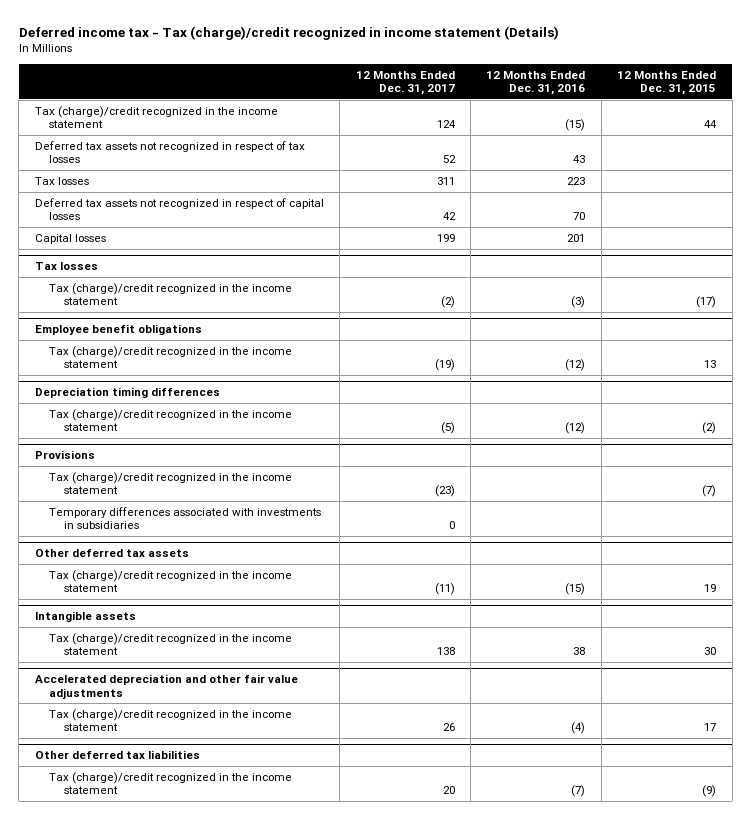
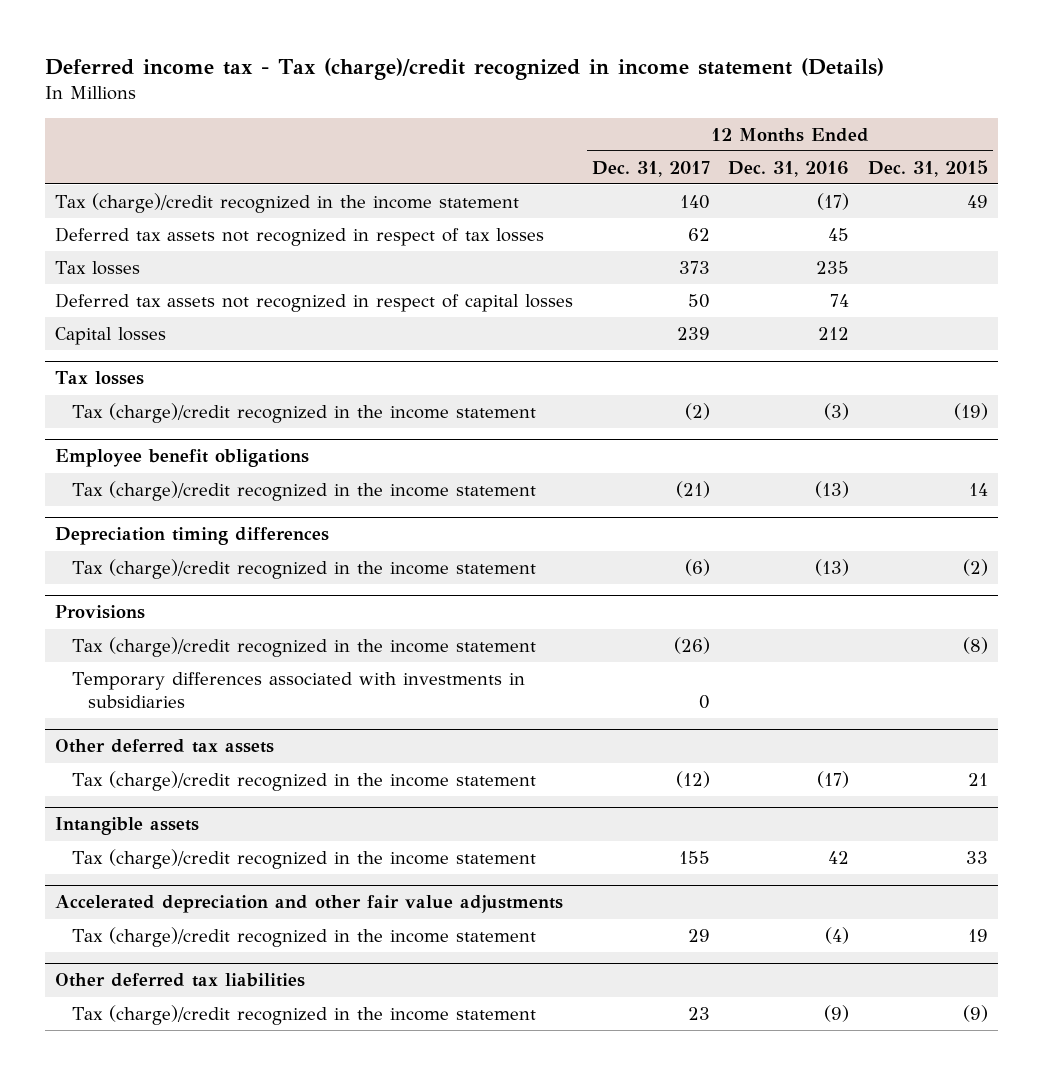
[436,120,456,129] 124 -> [679,194,710,209] 140
[565,119,586,132] (15) -> [817,192,850,210] (17)
[704,120,718,129] 44 -> [967,194,989,208] 49
[442,155,456,164] 52 -> [687,227,710,241] 62
[573,155,586,164] 43 -> [828,227,850,241] 45
[436,176,455,185] 311 -> [678,260,710,274] 373
[567,176,586,185] 223 -> [816,260,850,274] 235
[442,212,456,221] 42 -> [687,293,710,308] 50
[573,212,586,221] 70 -> [830,293,850,307] 74
[436,233,455,242] 199 -> [676,326,710,340] 239
[567,233,586,242] 201 -> [818,326,850,340] 212
[696,296,717,309] (17) -> [954,402,989,420] (19)
[434,359,455,372] (19) -> [675,480,710,498] (21)
[565,359,586,372] (12) -> [815,480,850,498] (13)
[704,360,717,369] 13 -> [969,482,989,496] 14
[440,422,455,435] (5) -> [684,558,710,576] (6)
[565,422,586,435] (12) -> [815,558,850,576] (13)
[434,485,455,498] (23) -> [673,636,710,654] (26)
[702,485,717,498] (7) -> [963,636,989,654] (8)
[434,583,455,596] (11) -> [675,770,710,788] (12)
[565,583,586,596] (15) -> [817,770,850,788] (17)
[704,584,717,593] 19 -> [968,772,989,786] 21
[436,647,455,656] 138 -> [678,850,710,864] 155
[573,647,586,656] 38 -> [828,850,850,864] 42
[704,647,717,656] 30 -> [966,850,989,864] 33
[442,723,455,732] 26 -> [687,928,710,942] 29
[704,723,717,732] 17 -> [968,928,989,942] 19
[442,786,455,795] 20 -> [687,1006,710,1020] 23
[571,785,586,798] (7) -> [824,1004,850,1022] (9)

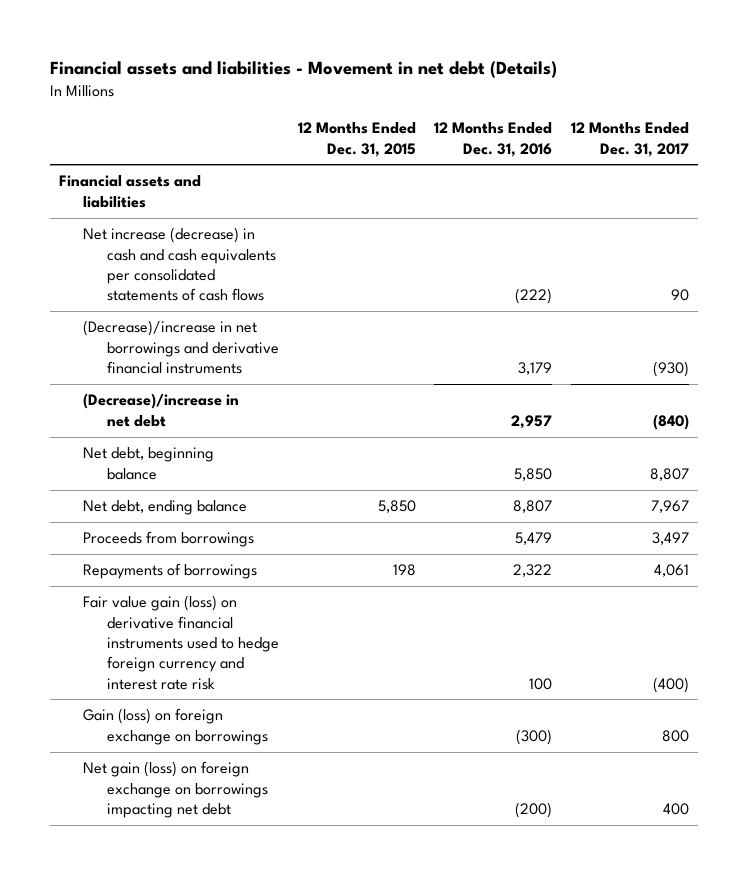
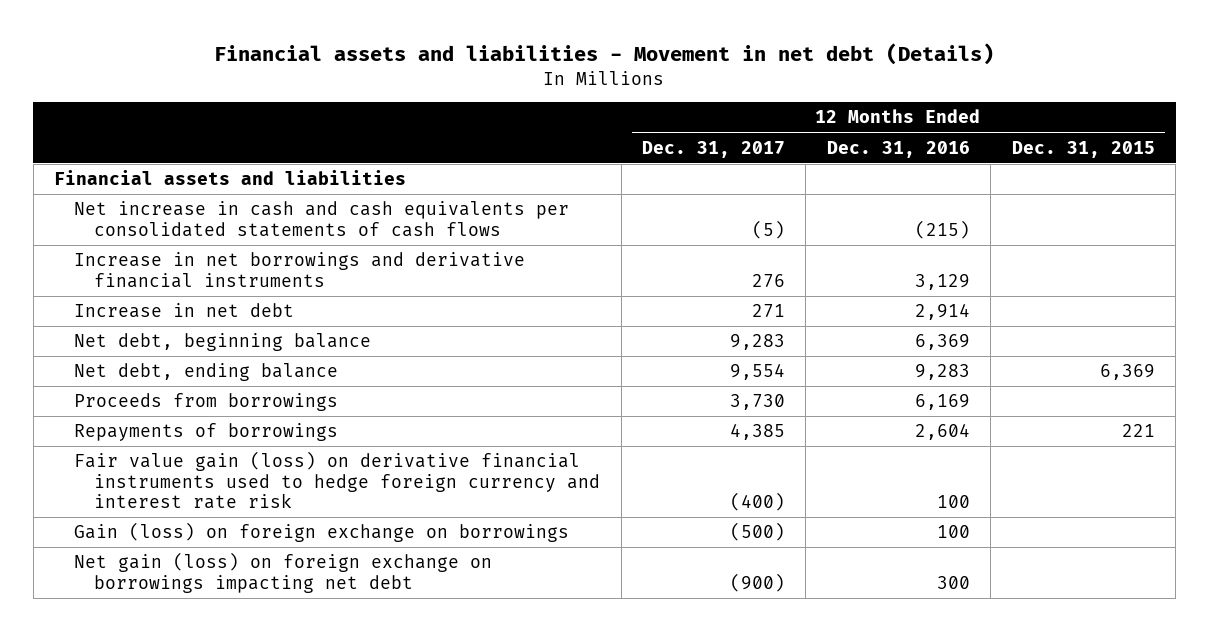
[83,227,277,302] Net increase (decrease) in cash and cash equivalents per consolidated statements of cash flows -> [74,201,570,237] Net increase in cash and cash equivalents per consolidated statements of cash flows
[515,288,553,305] (222) -> [914,219,970,239] (215)
[670,289,689,302] 90 -> [751,219,785,239] (5)
[83,320,280,374] (Decrease)/increase in net borrowings and derivative financial instruments -> [74,252,526,288] Increase in net borrowings and derivative financial instruments
[518,361,553,375] 3,179 -> [914,273,970,290] 3,129
[652,360,689,377] (930) -> [751,273,785,287] 276
[83,393,240,427] (Decrease)/increase in net debt -> [74,303,295,319] Increase in net debt
[511,414,553,429] 2,957 -> [914,303,970,321] 2,914
[652,413,689,430] (840) -> [751,304,785,318] 271
[514,467,553,481] 5,850 -> [914,334,970,351] 6,369
[649,467,689,481] 8,807 -> [729,334,785,351] 9,283
[377,500,416,514] 5,850 -> [1099,364,1155,381] 6,369
[513,500,553,514] 8,807 -> [914,364,970,381] 9,283
[650,500,689,514] 7,967 -> [729,363,785,381] 9,554
[515,532,553,546] 5,479 -> [914,394,970,411] 6,169
[651,532,689,546] 3,497 -> [729,394,785,411] 3,730
[392,564,416,577] 198 -> [1121,424,1155,438] 221
[513,564,553,578] 2,322 -> [914,423,970,441] 2,604
[653,564,689,578] 4,061 -> [729,423,785,441] 4,385
[516,728,553,745] (300) -> [936,525,970,539] 100
[661,729,689,742] 800 -> [729,522,785,542] (500)
[515,801,553,818] (200) -> [936,575,970,589] 300
[662,802,689,815] 400 -> [729,572,785,592] (900)

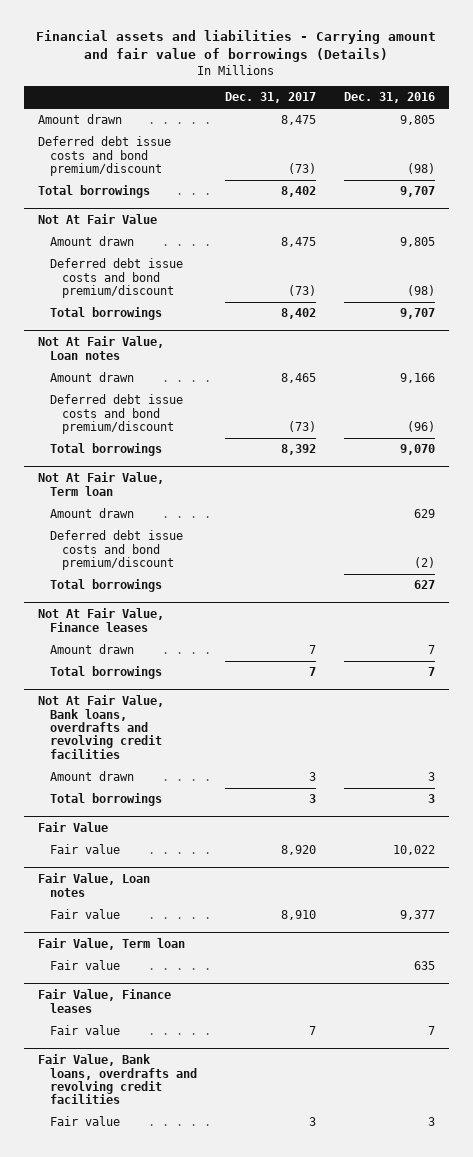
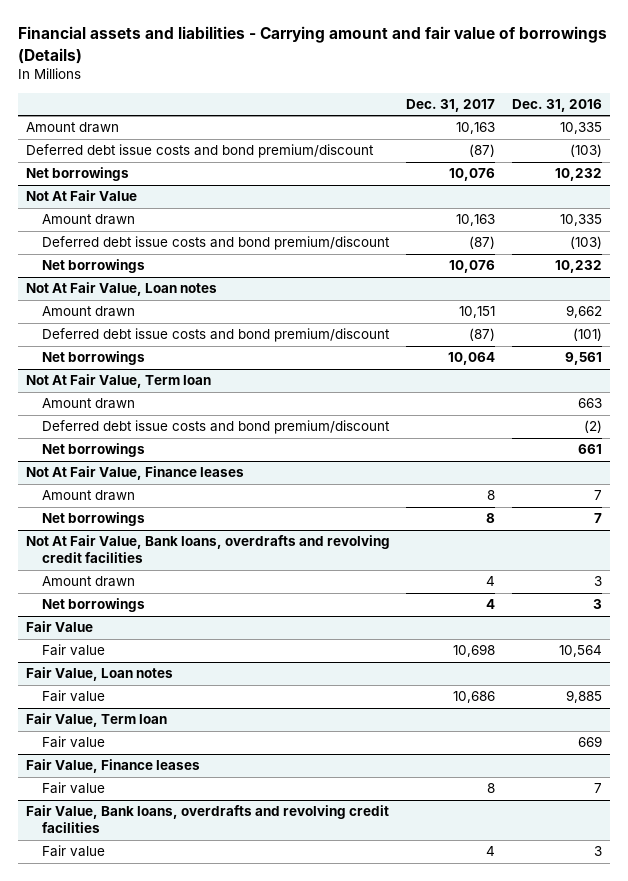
[281,115,317,126] 8,475 -> [456,122,496,135] 10,163
[400,115,436,126] 9,805 -> [559,122,602,135] 10,335
[288,163,317,175] (73) -> [469,144,496,158] (87)
[407,163,436,175] (98) -> [569,144,602,158] (103)
[37,185,150,199] Total borrowings -> [26,167,130,182] Net borrowings
[281,186,317,198] 8,402 -> [449,168,496,182] 10,076
[400,186,436,198] 9,707 -> [554,168,602,182] 10,232
[281,237,317,248] 8,475 -> [456,214,496,227] 10,163
[400,237,436,248] 9,805 -> [559,214,602,227] 10,335
[288,285,317,297] (73) -> [469,236,496,250] (87)
[407,285,436,297] (98) -> [569,236,602,250] (103)
[50,307,163,321] Total borrowings -> [42,259,146,274] Net borrowings
[281,308,317,320] 8,402 -> [449,260,496,274] 10,076
[400,308,436,320] 9,707 -> [554,260,602,274] 10,232
[281,373,317,384] 8,465 -> [459,306,496,319] 10,151
[400,373,436,384] 9,166 -> [565,305,602,319] 9,662
[288,421,317,433] (73) -> [469,328,496,342] (87)
[407,421,436,433] (96) -> [572,328,602,342] (101)
[50,443,163,457] Total borrowings -> [42,351,146,366] Net borrowings
[281,444,317,456] 8,392 -> [448,352,496,366] 10,064
[400,444,436,456] 9,070 -> [564,352,602,366] 9,561
[414,509,436,519] 629 -> [577,398,602,409] 663
[50,579,163,593] Total borrowings -> [42,443,146,458] Net borrowings
[414,580,436,590] 627 -> [577,444,602,455] 661
[309,645,317,655] 7 -> [487,490,496,501] 8
[50,666,163,680] Total borrowings -> [42,512,146,527] Net borrowings
[309,667,317,677] 7 -> [486,513,496,524] 8
[309,772,317,782] 3 -> [486,576,496,587] 4
[50,793,163,807] Total borrowings -> [42,598,146,613] Net borrowings
[309,794,317,804] 3 -> [486,599,496,610] 4
[281,845,317,856] 8,920 -> [453,644,496,658] 10,698
[393,845,436,856] 10,022 -> [558,645,602,658] 10,564
[281,910,317,921] 8,910 -> [453,691,496,704] 10,686
[400,910,436,921] 9,377 -> [565,690,602,704] 9,885
[414,961,436,971] 635 -> [577,736,602,748] 669
[309,1026,317,1036] 7 -> [487,783,496,794] 8
[309,1117,317,1127] 3 -> [486,846,496,857] 4

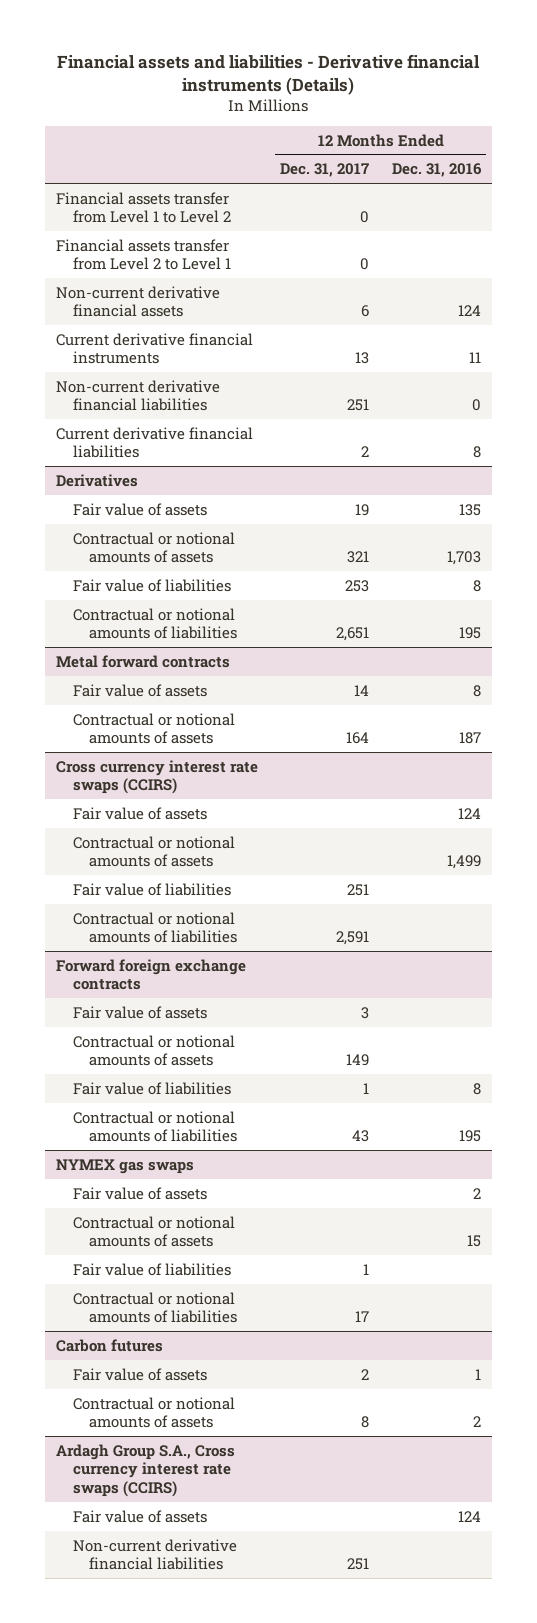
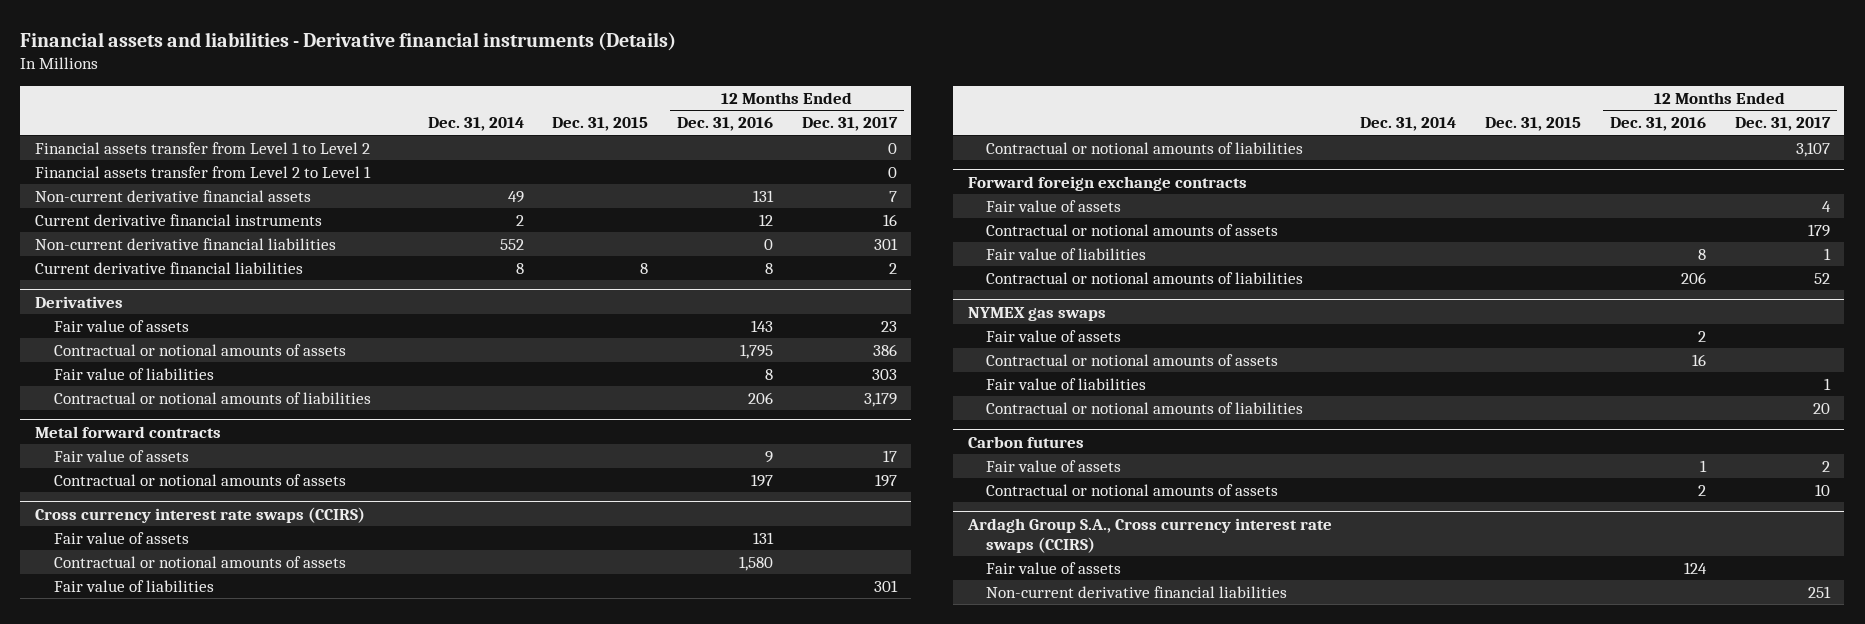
none -> [427,117,524,132] Dec. 31, 2014
none -> [552,117,649,132] Dec. 31, 2015
[361,305,370,318] 6 -> [888,190,897,202] 7
[457,305,481,317] 124 -> [753,189,775,202] 131
[355,352,370,365] 13 -> [882,213,897,226] 16
[468,352,481,364] 11 -> [759,213,774,226] 12
[347,399,370,412] 251 -> [873,237,898,250] 301
[355,503,370,516] 19 -> [880,320,897,332] 23
[458,503,481,516] 135 -> [751,319,774,332] 143
[347,551,370,564] 321 -> [872,343,897,356] 386
[446,551,481,566] 1,703 -> [740,343,774,359] 1,795
[345,579,370,592] 253 -> [871,368,897,380] 303
[336,627,370,642] 2,651 -> [863,391,897,407] 3,179
[458,627,481,640] 195 -> [748,391,774,404] 206
[354,684,370,696] 14 -> [882,449,897,462] 17
[472,684,481,697] 8 -> [765,450,774,463] 9
[346,732,370,745] 164 -> [874,473,897,487] 197
[458,732,481,745] 187 -> [751,473,774,487] 197
[457,807,481,819] 124 -> [753,531,775,544] 131
[446,855,481,870] 1,499 -> [739,555,774,571] 1,580
[347,883,370,896] 251 -> [873,579,898,592] 301
[336,931,370,946] 2,591 -> [1795,141,1830,157] 3,107
[361,1006,370,1019] 3 -> [1821,200,1831,212] 4
[346,1054,370,1067] 149 -> [1807,223,1830,237] 179
[352,1130,370,1143] 43 -> [1813,272,1830,284] 52
[458,1130,481,1143] 195 -> [1680,271,1706,284] 206
[466,1235,481,1248] 15 -> [1691,353,1706,366] 16
[355,1311,370,1323] 17 -> [1812,402,1830,414] 20
[361,1416,370,1429] 8 -> [1814,483,1830,496] 10

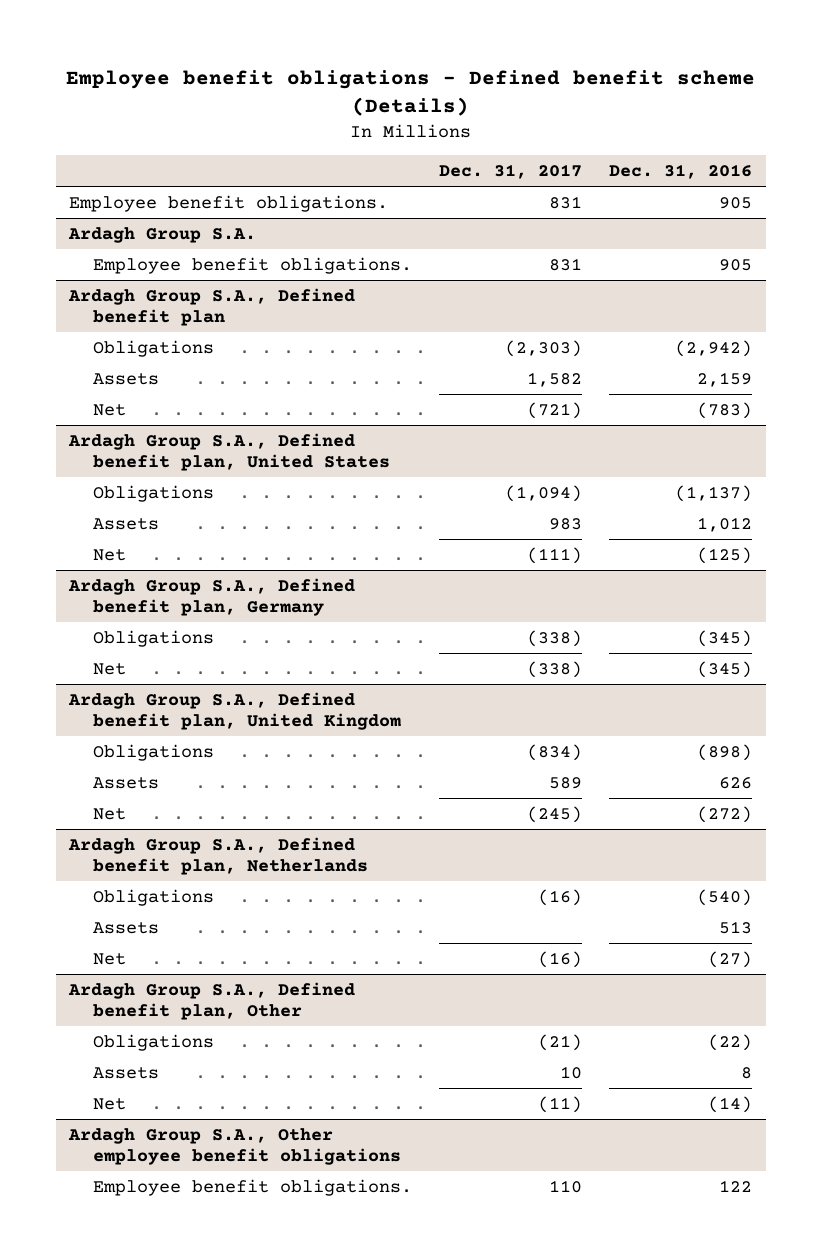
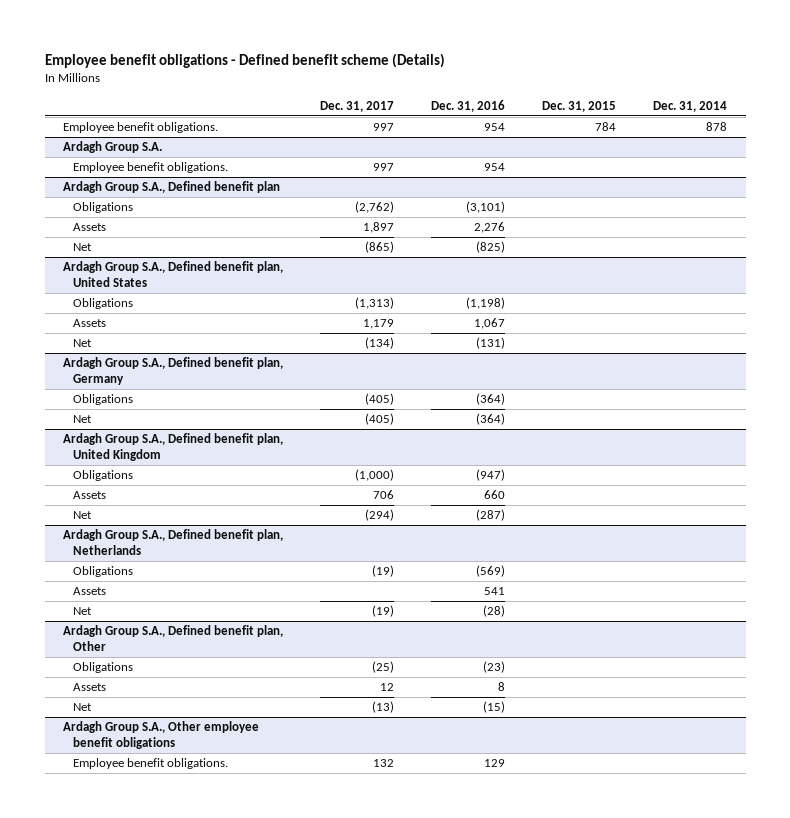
none -> [542,100,617,112] Dec. 31, 2015
none -> [653,100,728,112] Dec. 31, 2014
[549,195,583,209] 831 -> [373,123,395,132] 997
[719,196,753,209] 905 -> [484,123,506,132] 954
[549,257,583,271] 831 -> [373,163,395,172] 997
[719,258,753,271] 905 -> [484,163,506,172] 954
[505,339,583,357] (2,303) -> [355,201,395,214] (2,762)
[675,339,753,357] (2,942) -> [466,201,506,214] (3,101)
[527,371,583,387] 1,582 -> [363,222,395,234] 1,897
[697,371,753,387] 2,159 -> [474,222,506,234] 2,276
[527,401,583,419] (721) -> [365,241,395,254] (865)
[697,401,753,419] (783) -> [476,241,506,254] (825)
[505,484,583,502] (1,094) -> [355,297,395,310] (1,313)
[675,484,753,502] (1,137) -> [466,297,506,310] (1,198)
[549,517,583,530] 983 -> [363,319,395,330] 1,179
[697,516,753,532] 1,012 -> [474,318,506,330] 1,067
[527,546,583,564] (111) -> [365,337,395,350] (134)
[697,546,753,564] (125) -> [476,337,506,350] (131)
[527,629,583,647] (338) -> [365,393,395,406] (405)
[697,629,753,647] (345) -> [476,393,506,406] (364)
[527,660,583,678] (338) -> [365,413,395,426] (405)
[697,660,753,678] (345) -> [476,413,506,426] (364)
[527,743,583,761] (834) -> [355,469,395,482] (1,000)
[697,743,753,761] (898) -> [476,469,506,482] (947)
[549,776,583,789] 589 -> [373,490,395,500] 706
[719,776,753,789] 626 -> [484,490,506,500] 660
[527,805,583,823] (245) -> [365,509,395,522] (294)
[697,805,753,823] (272) -> [476,509,506,522] (287)
[538,888,583,906] (16) -> [372,565,395,578] (19)
[697,888,753,906] (540) -> [476,565,506,578] (569)
[719,920,753,934] 513 -> [484,587,506,596] 541
[538,950,583,968] (16) -> [372,605,395,618] (19)
[708,950,753,968] (27) -> [483,605,506,618] (28)
[538,1033,583,1051] (21) -> [372,661,395,674] (25)
[708,1033,753,1051] (22) -> [483,661,506,674] (23)
[560,1065,583,1079] 10 -> [380,683,395,692] 12
[538,1095,583,1113] (11) -> [372,701,395,714] (13)
[708,1095,753,1113] (14) -> [483,701,506,714] (15)
[549,1179,583,1193] 110 -> [373,759,395,768] 132
[719,1179,753,1192] 122 -> [484,759,506,768] 129

